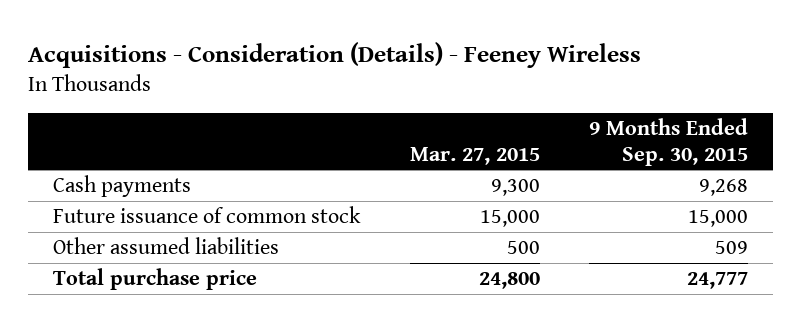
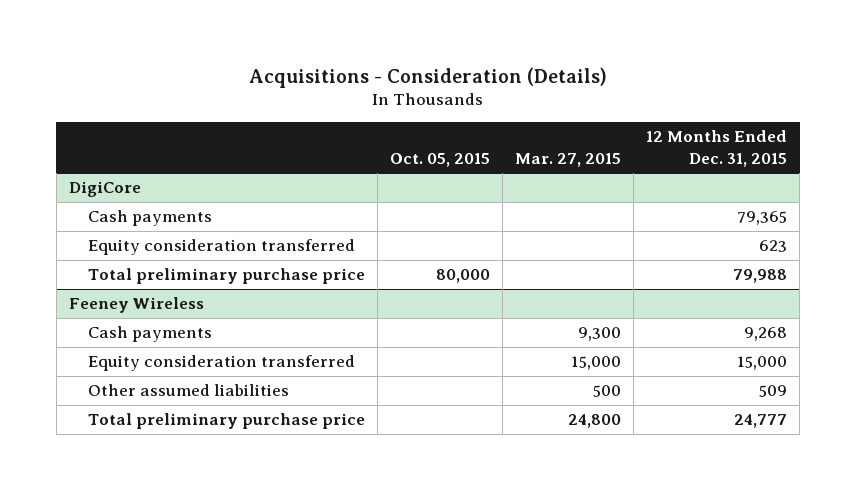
[28,41,642,68] Acquisitions - Consideration (Details) - Feeney Wireless -> [249,66,608,88] Acquisitions - Consideration (Details)
[589,117,749,166] 9 Months Ended Sep. 30, 2015 -> none
none -> [389,152,490,167] Oct. 05, 2015
none -> [646,130,788,167] 12 Months Ended Dec. 31, 2015
none -> [69,181,142,198] DigiCore
none -> [87,210,212,227] Cash payments
none -> [87,239,355,256] Equity consideration transferred
none -> [87,268,365,285] Total preliminary purchase price
none -> [69,297,205,314] Feeney Wireless
[53,206,362,224] Future issuance of common stock -> [87,355,355,372] Equity consideration transferred
[53,268,258,291] Total purchase price -> [87,413,365,430] Total preliminary purchase price

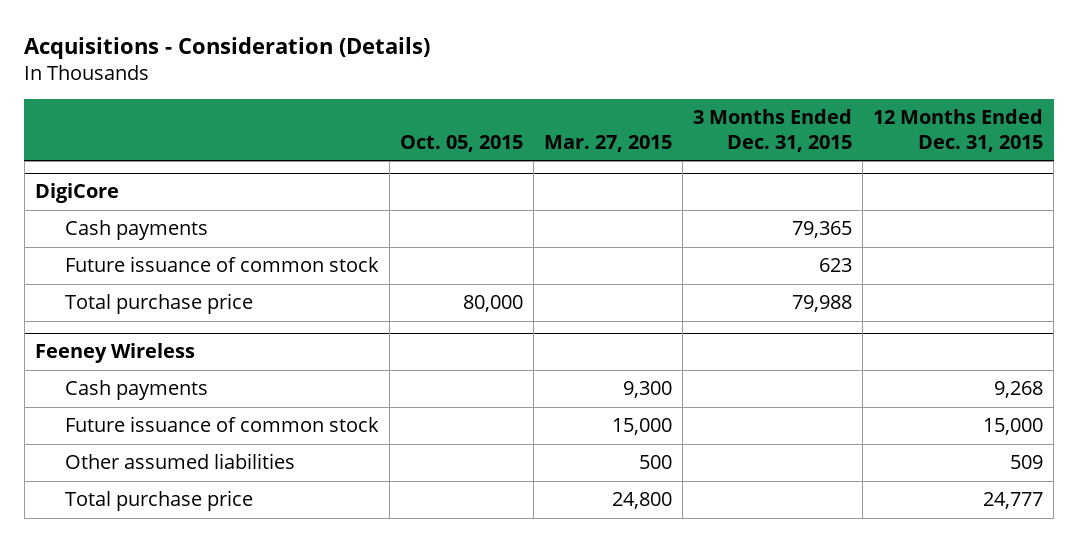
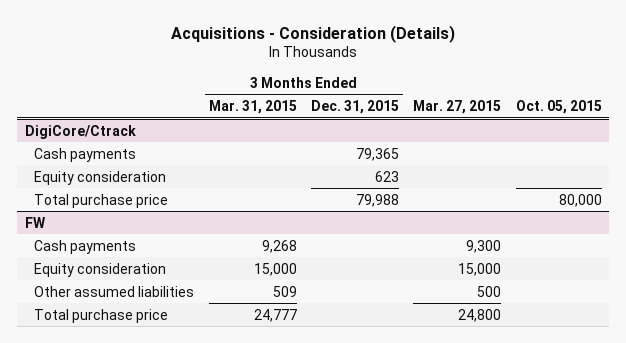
[873,109,1044,152] 12 Months Ended Dec. 31, 2015 -> none
none -> [208,99,297,114] Mar. 31, 2015
[34,183,119,204] DigiCore -> [24,124,136,139] DigiCore/Ctrack
[64,256,379,273] Future issuance of common stock -> [34,170,167,185] Equity consideration
[34,343,195,364] Feeney Wireless -> [24,216,46,228] FW
[64,416,379,433] Future issuance of common stock -> [34,262,167,277] Equity consideration

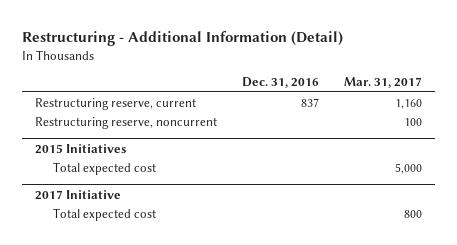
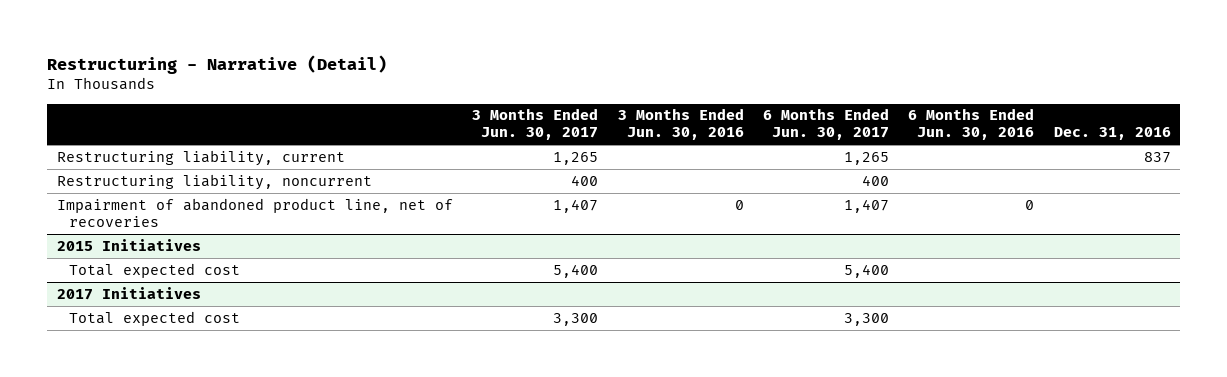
[21,31,343,47] Restructuring - Additional Information (Detail) -> [47,54,388,74] Restructuring - Narrative (Detail)
[344,77,423,89] Mar. 31, 2017 -> none
none -> [472,108,599,141] 3 Months Ended Jun. 30, 2017
none -> [617,108,744,141] 3 Months Ended Jun. 30, 2016
none -> [762,108,889,141] 6 Months Ended Jun. 30, 2017
none -> [908,108,1035,141] 6 Months Ended Jun. 30, 2016
[34,97,196,110] Restructuring reserve, current -> [56,149,345,166] Restructuring liability, current
[34,116,217,129] Restructuring reserve, noncurrent -> [56,173,372,190] Restructuring liability, noncurrent
none -> [56,197,453,227] Impairment of abandoned product line, net of recoveries
[34,189,121,200] 2017 Initiative -> [56,286,201,300] 2017 Initiatives

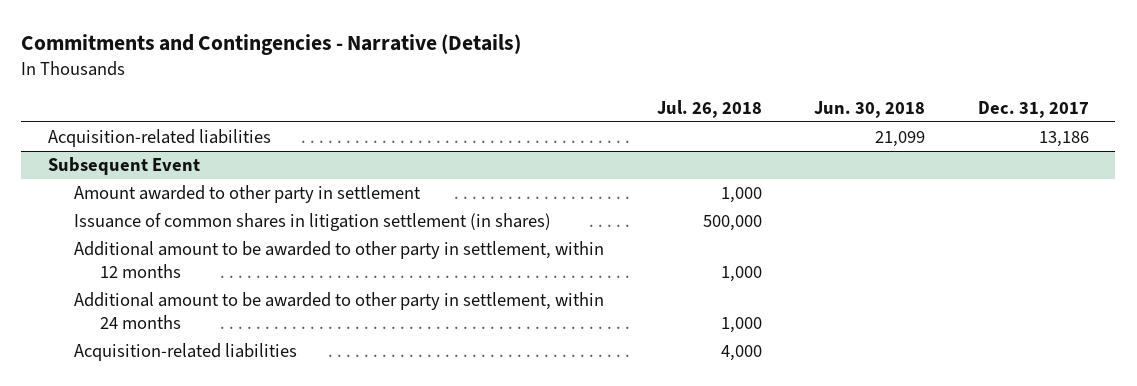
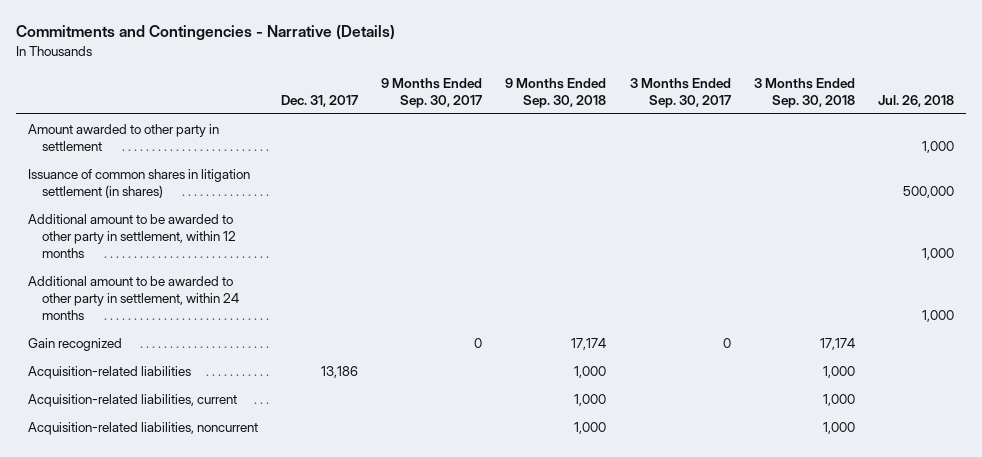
[814,100,926,118] Jun. 30, 2018 -> none
none -> [381,78,483,109] 9 Months Ended Sep. 30, 2017
none -> [505,78,607,109] 9 Months Ended Sep. 30, 2018
none -> [629,78,731,109] 3 Months Ended Sep. 30, 2017
none -> [753,78,855,109] 3 Months Ended Sep. 30, 2018
none -> [27,123,219,151] Amount awarded to other party in settlement
none -> [27,168,250,198] Issuance of common shares in litigation settlement (in shares)
none -> [27,213,237,258] Additional amount to be awarded to other party in settlement, within 12 months
none -> [27,275,240,320] Additional amount to be awarded to other party in settlement, within 24 months
none -> [27,337,122,351] Gain recognized
[47,157,200,176] Subsequent Event -> none
[74,185,422,204] Amount awarded to other party in settlement -> none
[74,213,552,232] Issuance of common shares in litigation settlement (in shares) -> none
[74,241,605,279] Additional amount to be awarded to other party in settlement, within 12 months -> none
[74,292,605,330] Additional amount to be awarded to other party in settlement, within 24 months -> none
[74,343,298,362] Acquisition-related liabilities -> none
none -> [27,393,237,407] Acquisition-related liabilities, current
none -> [27,421,258,435] Acquisition-related liabilities, noncurrent

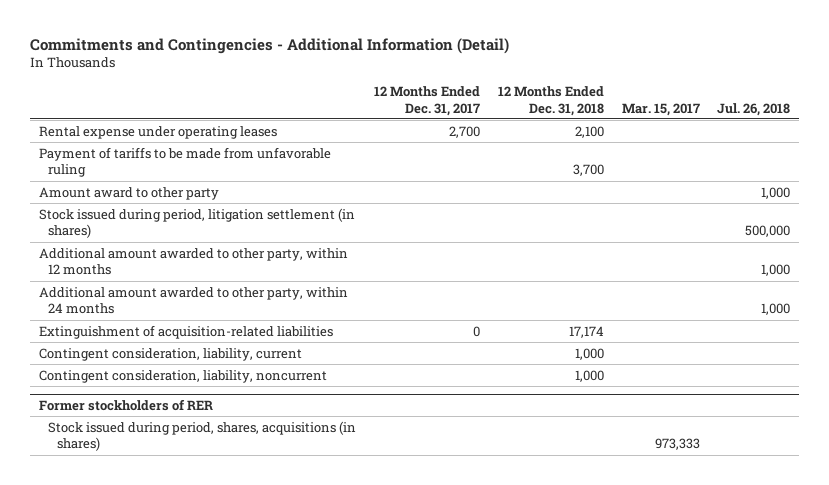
[15,25,395,41] Commitments and Contingencies - Narrative (Details) -> [29,37,509,54] Commitments and Contingencies - Additional Information (Detail)
[280,95,358,108] Dec. 31, 2017 -> none
[381,78,483,109] 9 Months Ended Sep. 30, 2017 -> none
[505,78,607,109] 9 Months Ended Sep. 30, 2018 -> none
[629,78,731,109] 3 Months Ended Sep. 30, 2017 -> none
[753,78,855,109] 3 Months Ended Sep. 30, 2018 -> none
none -> [373,85,480,116] 12 Months Ended Dec. 31, 2017
none -> [497,85,604,116] 12 Months Ended Dec. 31, 2018
none -> [621,102,700,116] Mar. 15, 2017
[27,365,191,379] Acquisition-related liabilities -> none
none -> [38,125,277,139] Rental expense under operating leases
none -> [38,146,331,178] Payment of tariffs to be made from unfavorable ruling
[27,123,219,151] Amount awarded to other party in settlement -> [38,186,219,200] Amount award to other party
[27,168,250,198] Issuance of common shares in litigation settlement (in shares) -> [38,207,355,239] Stock issued during period, litigation settlement (in shares)
[27,213,237,258] Additional amount to be awarded to other party in settlement, within 12 months -> [38,247,348,276] Additional amount awarded to other party, within 12 months
[27,275,240,320] Additional amount to be awarded to other party in settlement, within 24 months -> [38,286,348,315] Additional amount awarded to other party, within 24 months
[27,337,122,351] Gain recognized -> [38,324,333,339] Extinguishment of acquisition-related liabilities
[27,393,237,407] Acquisition-related liabilities, current -> [38,347,302,361] Contingent consideration, liability, current
[27,421,258,435] Acquisition-related liabilities, noncurrent -> [38,369,327,383] Contingent consideration, liability, noncurrent
none -> [38,399,213,412] Former stockholders of RER
none -> [47,420,356,452] Stock issued during period, shares, acquisitions (in shares)

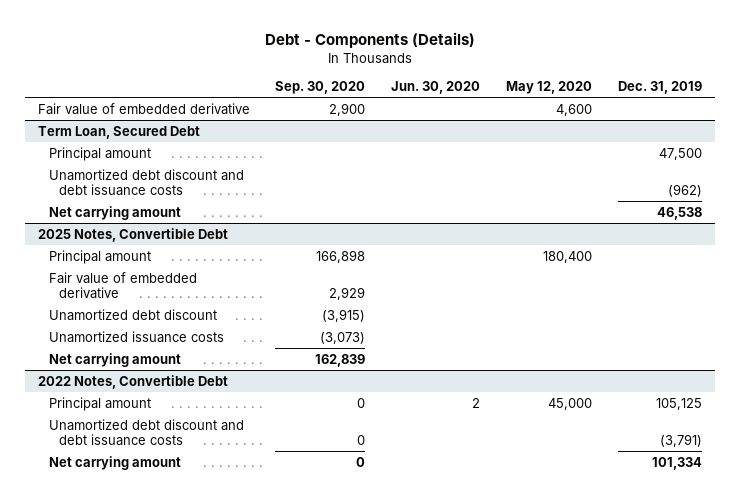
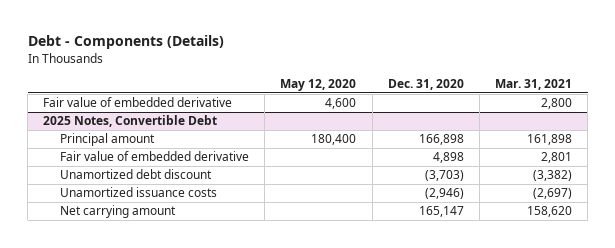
[275,81,366,95] Sep. 30, 2020 -> none
[391,81,481,95] Jun. 30, 2020 -> none
[617,81,702,95] Dec. 31, 2019 -> none
none -> [387,79,464,91] Dec. 31, 2020
none -> [494,79,572,91] Mar. 31, 2021
[37,125,200,139] Term Loan, Secured Debt -> none
[48,146,151,161] Principal amount -> none
[48,168,244,197] Unamortized debt discount and debt issuance costs -> none
[48,205,181,220] Net carrying amount -> none
[37,374,228,389] 2022 Notes, Convertible Debt -> none
[48,396,151,411] Principal amount -> none
[48,418,244,447] Unamortized debt discount and debt issuance costs -> none
[48,455,181,470] Net carrying amount -> none

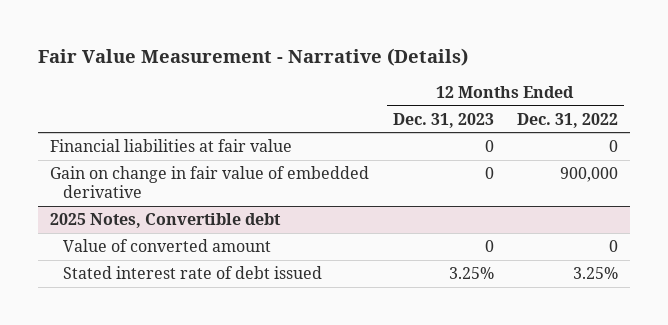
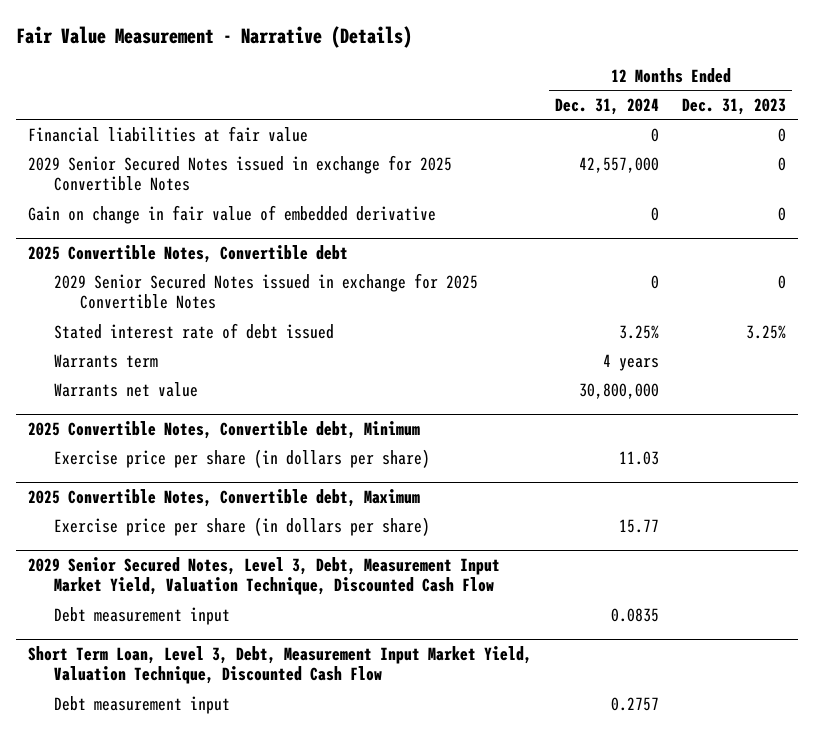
[517,112,619,128] Dec. 31, 2022 -> none
none -> [554,98,659,116] Dec. 31, 2024
none -> [27,154,452,192] 2029 Senior Secured Notes issued in exchange for 2025 Convertible Notes
[50,213,282,229] 2025 Notes, Convertible debt -> [27,244,348,263] 2025 Convertible Notes, Convertible debt
[62,239,271,253] Value of converted amount -> [53,272,478,310] 2029 Senior Secured Notes issued in exchange for 2025 Convertible Notes
none -> [53,353,158,368] Warrants term
none -> [53,381,198,397] Warrants net value
none -> [27,420,420,439] 2025 Convertible Notes, Convertible debt, Minimum
none -> [53,448,430,468] Exercise price per share (in dollars per share)
none -> [27,488,420,507] 2025 Convertible Notes, Convertible debt, Maximum
none -> [53,516,430,536] Exercise price per share (in dollars per share)
none -> [27,556,500,596] 2029 Senior Secured Notes, Level 3, Debt, Measurement Input Market Yield, Valuation Technique, Discounted Cash Flow
none -> [53,606,230,625] Debt measurement input
none -> [27,645,532,685] Short Term Loan, Level 3, Debt, Measurement Input Market Yield, Valuation Technique, Discounted Cash Flow
none -> [53,695,230,714] Debt measurement input

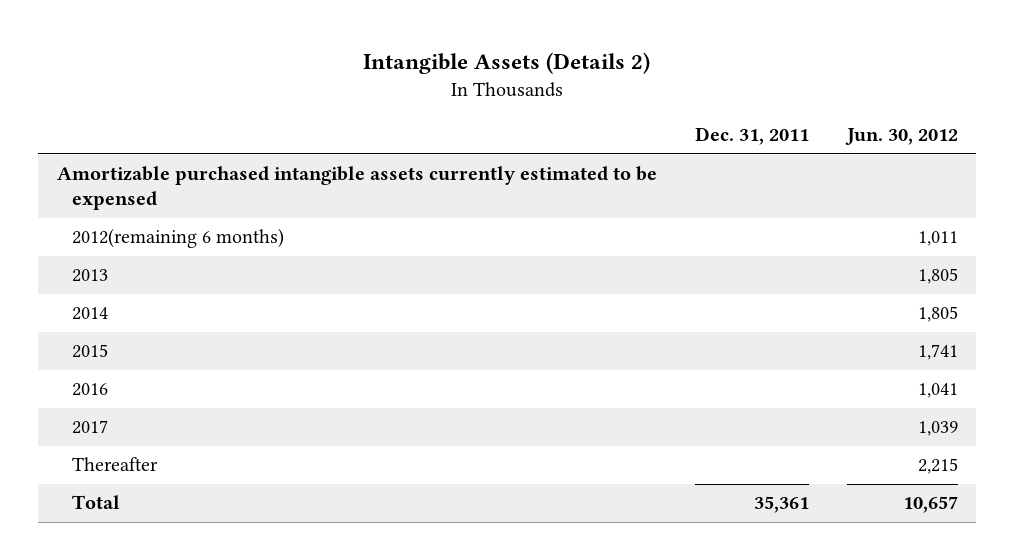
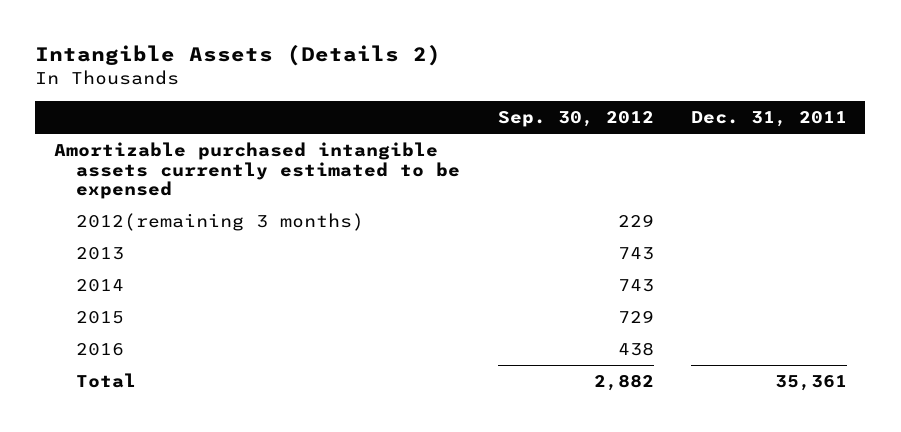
[844,128,958,146] Jun. 30, 2012 -> none
none -> [497,110,654,127] Sep. 30, 2012
[72,228,285,249] 2012(remaining 6 months) -> [76,213,365,232] 2012(remaining 3 months)
[72,420,109,435] 2017 -> none
[72,457,159,472] Thereafter -> none

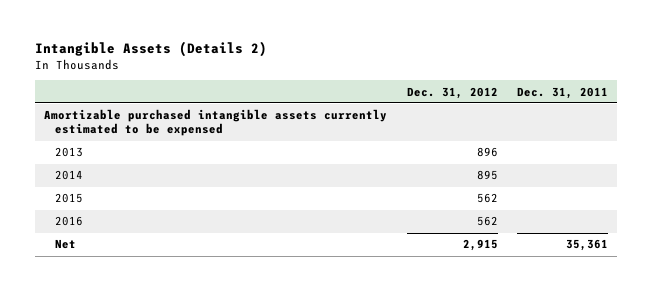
[497,110,654,127] Sep. 30, 2012 -> none
none -> [406,86,498,99] Dec. 31, 2012
[76,213,365,232] 2012(remaining 3 months) -> none
[76,373,137,389] Total -> [55,239,77,250] Net

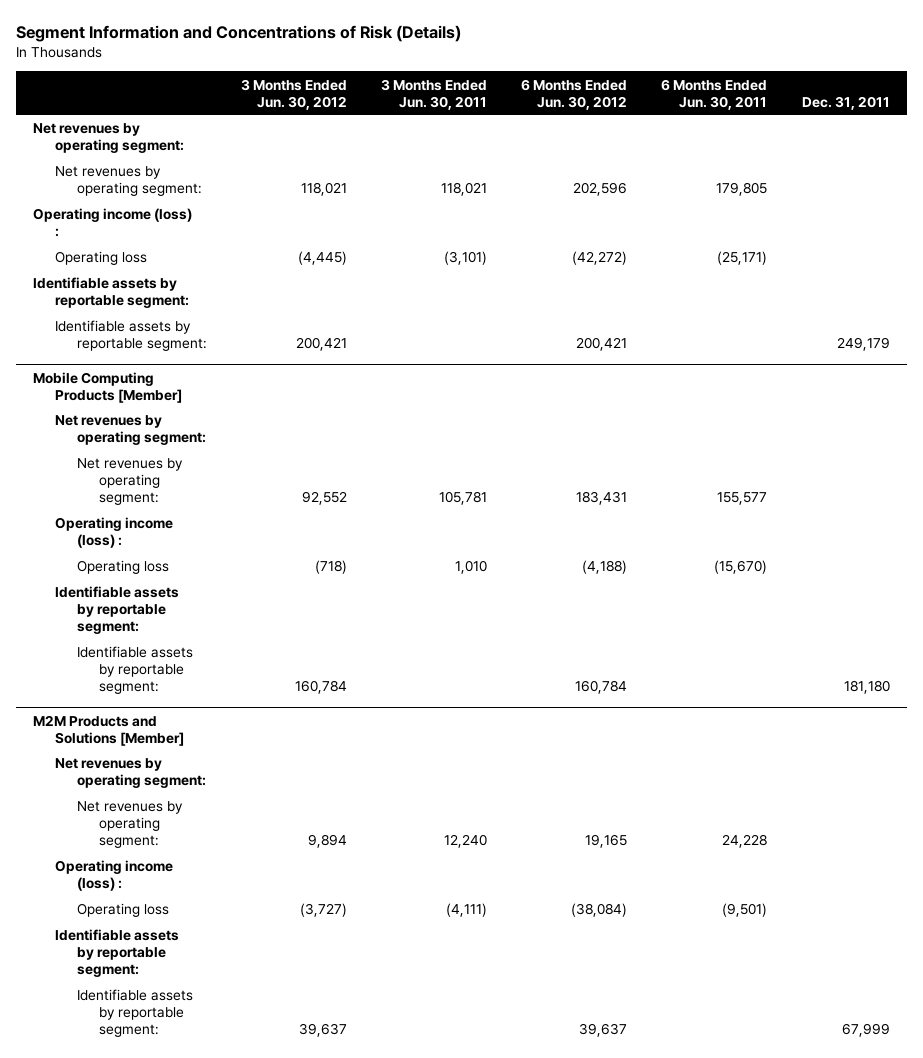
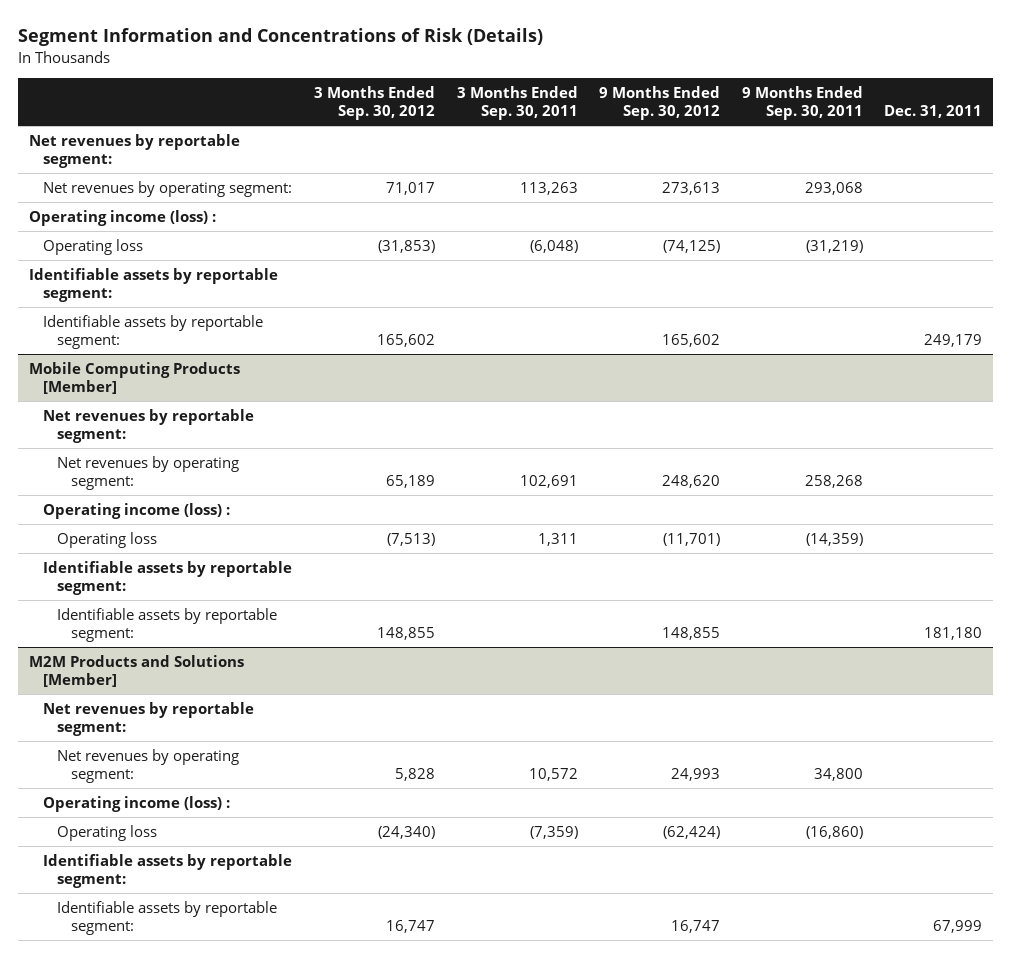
[241,78,348,110] 3 Months Ended Jun. 30, 2012 -> none
[381,78,488,110] 3 Months Ended Jun. 30, 2011 -> none
[521,78,628,110] 6 Months Ended Jun. 30, 2012 -> none
[661,78,768,110] 6 Months Ended Jun. 30, 2011 -> none
none -> [313,85,435,121] 3 Months Ended Sep. 30, 2012
none -> [456,85,578,121] 3 Months Ended Sep. 30, 2011
none -> [599,85,721,121] 9 Months Ended Sep. 30, 2012
none -> [741,85,863,121] 9 Months Ended Sep. 30, 2011
[33,123,185,154] Net revenues by operating segment: -> [29,133,241,169] Net revenues by reportable segment:
[55,415,207,446] Net revenues by operating segment: -> [43,408,255,444] Net revenues by reportable segment:
[55,758,207,789] Net revenues by operating segment: -> [43,701,255,737] Net revenues by reportable segment:

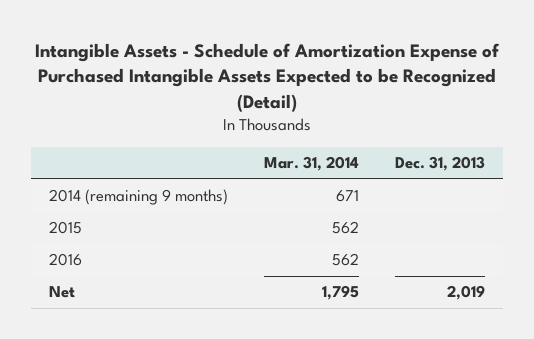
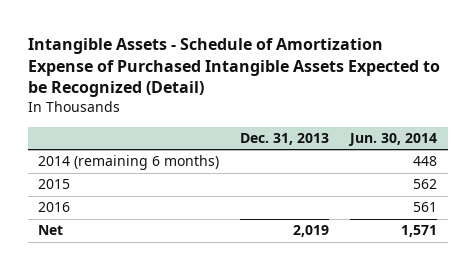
[264,156,360,172] Mar. 31, 2014 -> none
none -> [348,133,438,147] Jun. 30, 2014
[49,189,229,206] 2014 (remaining 9 months) -> [38,155,220,171] 2014 (remaining 6 months)

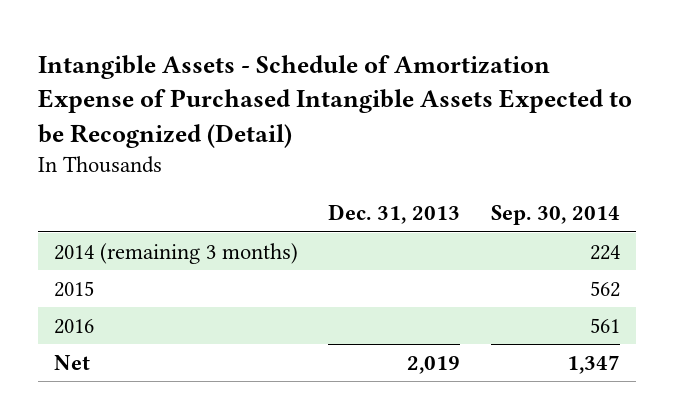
[348,133,438,147] Jun. 30, 2014 -> none
none -> [491,205,621,226] Sep. 30, 2014
[38,155,220,171] 2014 (remaining 6 months) -> [53,242,298,264] 2014 (remaining 3 months)

